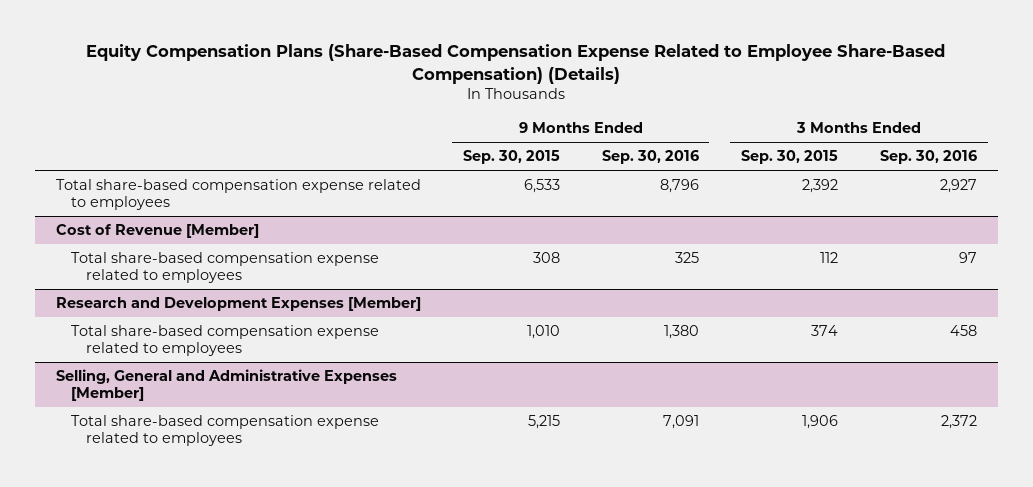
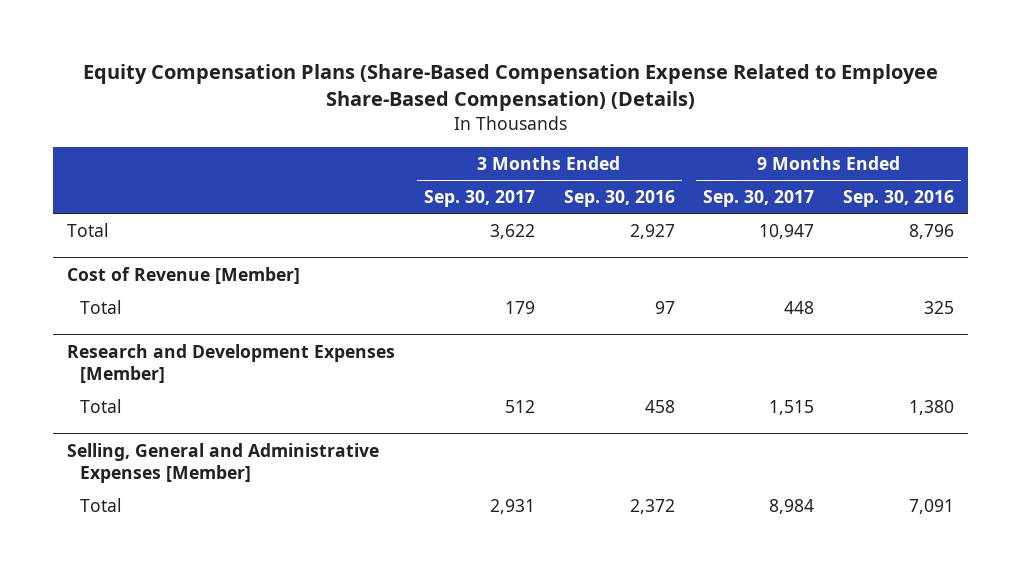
[462,150,560,165] Sep. 30, 2015 -> none
[740,150,838,165] Sep. 30, 2015 -> none
none -> [423,190,535,208] Sep. 30, 2017
none -> [703,190,815,208] Sep. 30, 2017
[55,179,421,211] Total share-based compensation expense related to employees -> [67,222,110,237] Total
[70,252,379,284] Total share-based compensation expense related to employees -> [80,299,123,314] Total
[70,325,379,357] Total share-based compensation expense related to employees -> [80,398,123,413] Total
[70,415,379,447] Total share-based compensation expense related to employees -> [80,497,123,512] Total

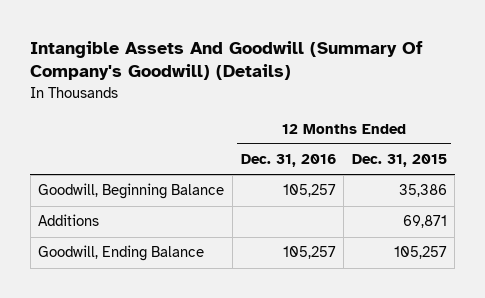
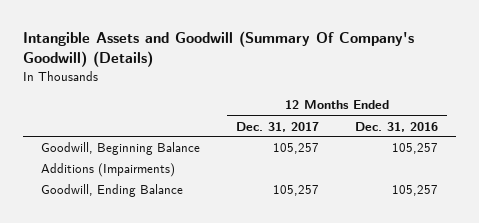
[30,40,424,81] Intangible Assets And Goodwill (Summary Of Company's Goodwill) (Details) -> [22,30,414,68] Intangible Assets and Goodwill (Summary Of Company's Goodwill) (Details)
[351,154,447,168] Dec. 31, 2015 -> none
none -> [235,121,319,132] Dec. 31, 2017
[38,214,100,227] Additions -> [40,163,175,178] Additions (Impairments)

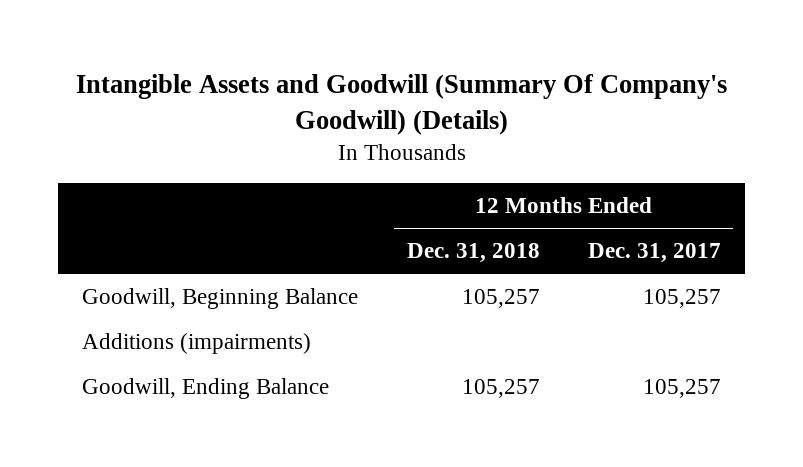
[355,121,439,132] Dec. 31, 2016 -> none
none -> [406,243,540,264] Dec. 31, 2018
[40,163,175,178] Additions (Impairments) -> [81,333,311,355] Additions (impairments)

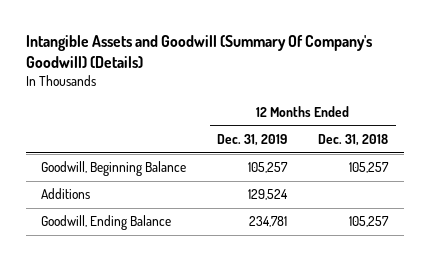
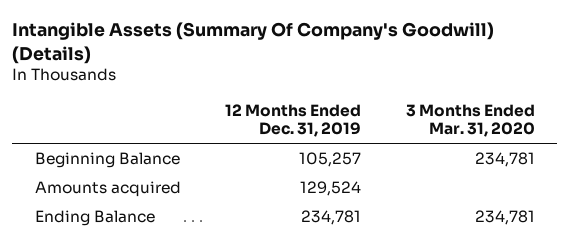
[25,34,372,68] Intangible Assets and Goodwill (Summary Of Company's Goodwill) (Details) -> [12,22,495,64] Intangible Assets (Summary Of Company's Goodwill) (Details)
[318,134,389,147] Dec. 31, 2018 -> none
none -> [405,103,535,137] 3 Months Ended Mar. 31, 2020
[41,161,187,177] Goodwill, Beginning Balance -> [34,152,180,169] Beginning Balance
[41,188,91,200] Additions -> [34,181,181,198] Amounts acquired
[41,215,172,231] Goodwill, Ending Balance -> [34,210,155,227] Ending Balance

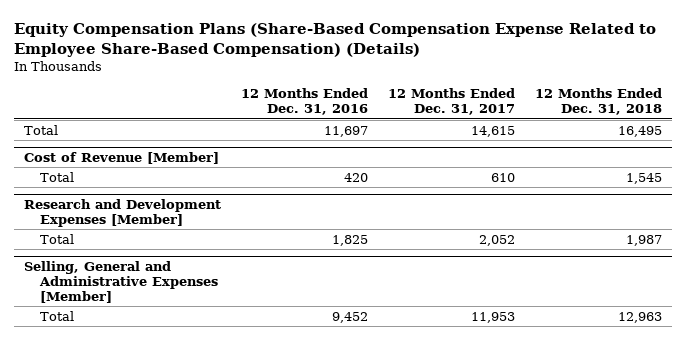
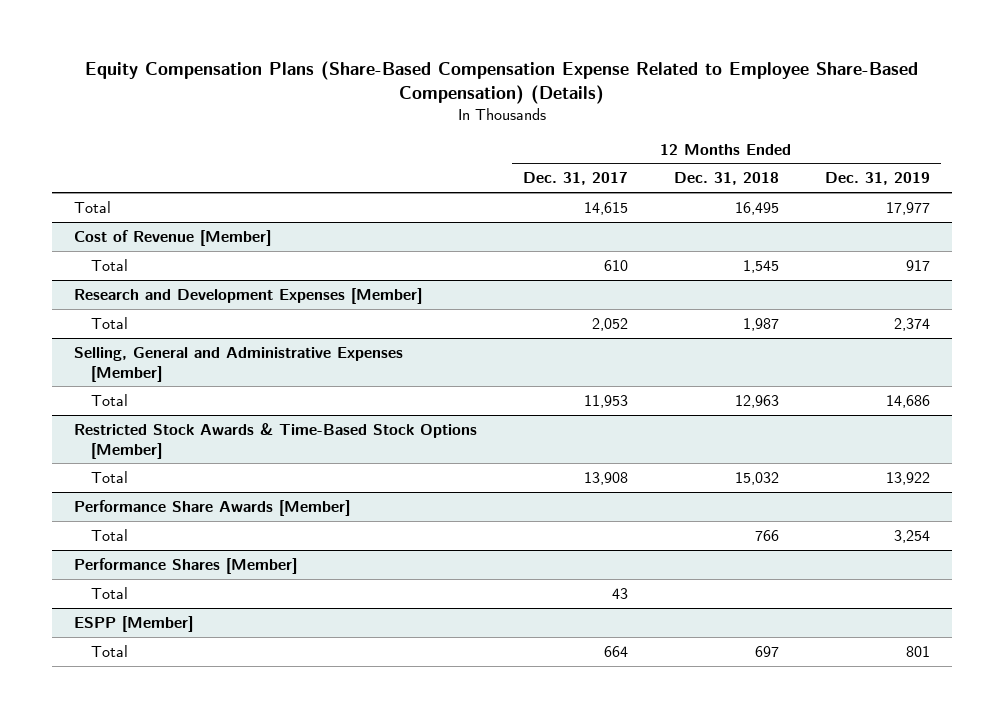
[241,88,369,116] 12 Months Ended Dec. 31, 2016 -> none
none -> [824,172,930,186] Dec. 31, 2019
none -> [74,422,478,459] Restricted Stock Awards & Time-Based Stock Options [Member]
none -> [90,470,128,483] Total
none -> [74,499,351,516] Performance Share Awards [Member]
none -> [90,528,128,541] Total
none -> [74,557,298,574] Performance Shares [Member]
none -> [90,586,128,599] Total
none -> [74,615,194,632] ESPP [Member]
none -> [90,644,128,657] Total

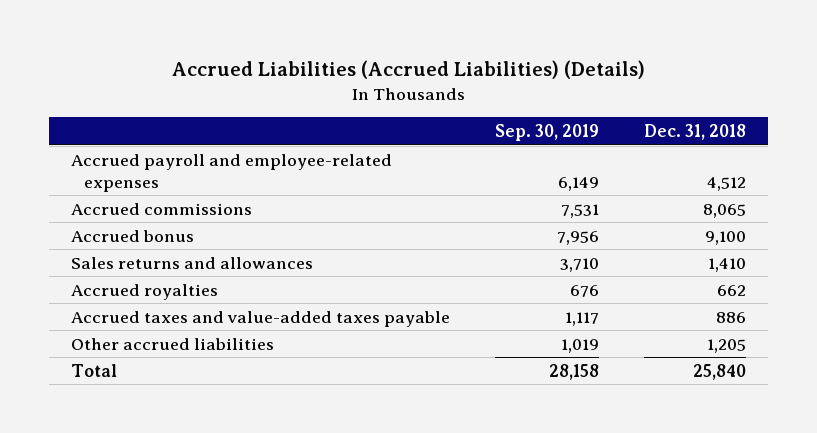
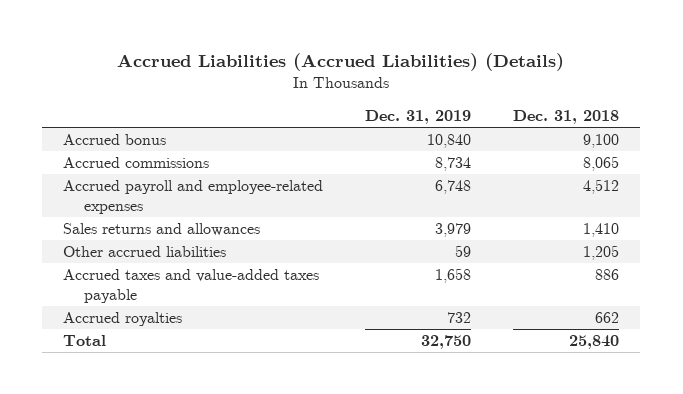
[495,123,600,141] Sep. 30, 2019 -> none
none -> [365,110,472,125] Dec. 31, 2019
[71,202,253,215] Accrued commissions -> [63,157,210,169] Accrued commissions
[71,153,393,192] Accrued payroll and employee-related expenses -> [63,180,324,214] Accrued payroll and employee-related expenses
[71,310,451,327] Accrued taxes and value-added taxes payable -> [63,269,320,303] Accrued taxes and value-added taxes payable
[71,283,219,300] Accrued royalties -> [63,312,183,327] Accrued royalties

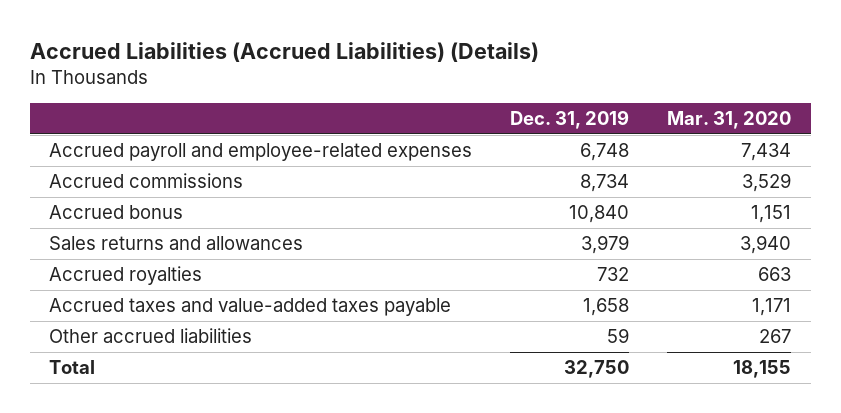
[513,110,620,125] Dec. 31, 2018 -> none
none -> [667,110,792,129] Mar. 31, 2020
[63,157,210,169] Accrued commissions -> [49,173,244,189] Accrued commissions
[63,134,167,146] Accrued bonus -> [49,205,184,220] Accrued bonus
[63,269,320,303] Accrued taxes and value-added taxes payable -> [49,298,452,317] Accrued taxes and value-added taxes payable
[63,246,227,258] Other accrued liabilities -> [49,328,253,344] Other accrued liabilities

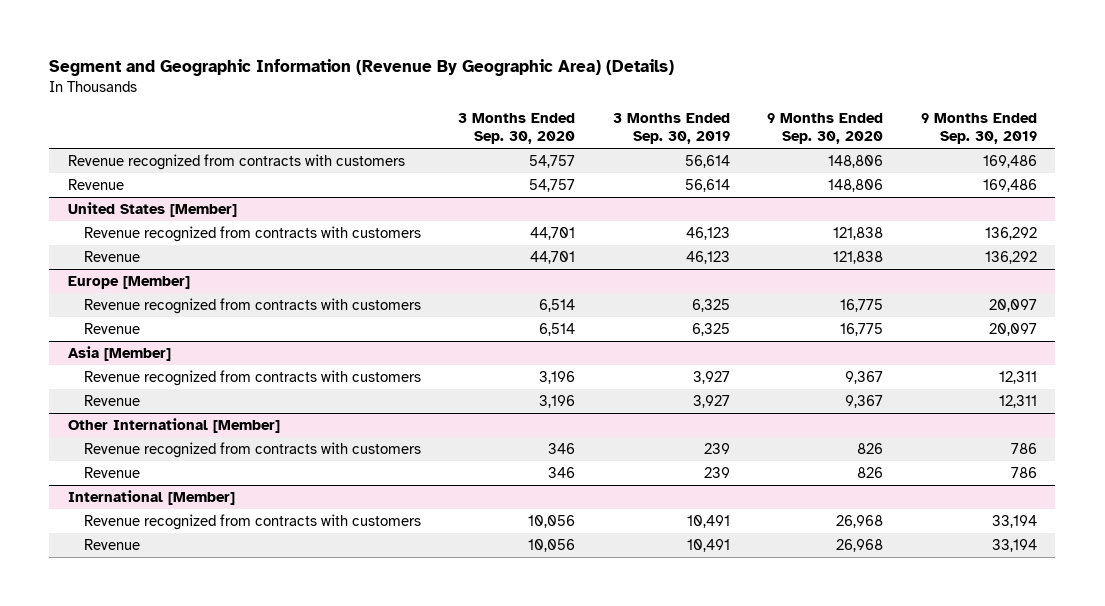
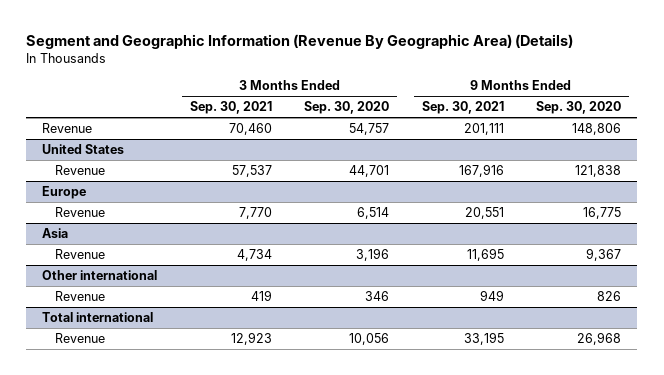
[612,113,730,144] 3 Months Ended Sep. 30, 2019 -> none
[920,113,1037,144] 9 Months Ended Sep. 30, 2019 -> none
none -> [189,101,272,115] Sep. 30, 2021
none -> [421,101,504,115] Sep. 30, 2021
[67,154,405,171] Revenue recognized from contracts with customers -> none
[84,226,422,243] Revenue recognized from contracts with customers -> none
[67,202,237,218] United States [Member] -> [42,144,125,155] United States
[84,298,422,315] Revenue recognized from contracts with customers -> none
[67,276,190,290] Europe [Member] -> [42,186,87,200] Europe
[84,370,422,387] Revenue recognized from contracts with customers -> none
[67,346,171,362] Asia [Member] -> [42,228,69,239] Asia
[84,442,422,459] Revenue recognized from contracts with customers -> none
[67,418,280,434] Other International [Member] -> [42,270,158,281] Other international
[84,514,422,531] Revenue recognized from contracts with customers -> none
[67,490,235,506] International [Member] -> [42,312,154,323] Total international

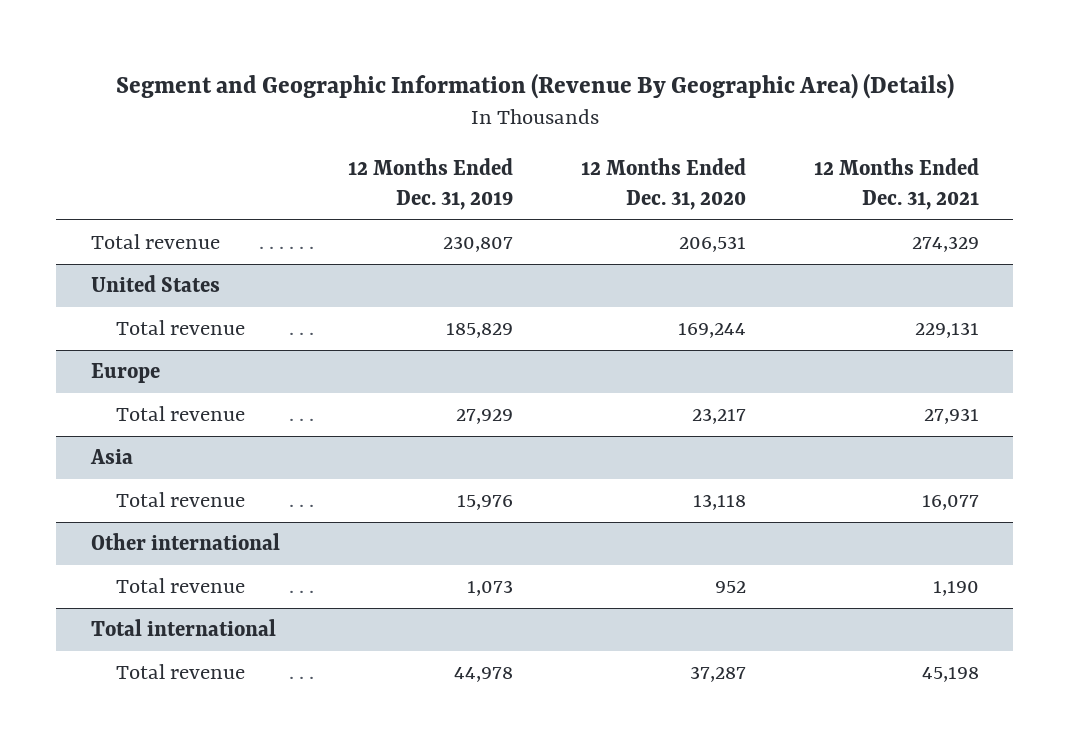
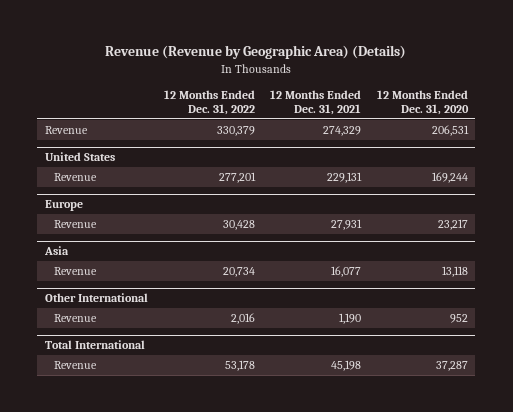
[115,72,954,99] Segment and Geographic Information (Revenue By Geographic Area) (Details) -> [105,45,407,60] Revenue (Revenue by Geographic Area) (Details)
[347,158,513,210] 12 Months Ended Dec. 31, 2019 -> none
none -> [163,90,255,116] 12 Months Ended Dec. 31, 2022
[90,234,220,250] Total revenue -> [45,126,89,135] Revenue
[116,320,246,336] Total revenue -> [54,173,98,182] Revenue
[116,406,246,422] Total revenue -> [54,220,98,229] Revenue
[116,492,246,508] Total revenue -> [54,267,98,276] Revenue
[90,533,280,551] Other international -> [45,293,149,303] Other International
[116,578,246,594] Total revenue -> [54,314,98,323] Revenue
[90,619,276,637] Total international -> [45,340,146,350] Total International
[116,664,246,680] Total revenue -> [54,361,98,370] Revenue

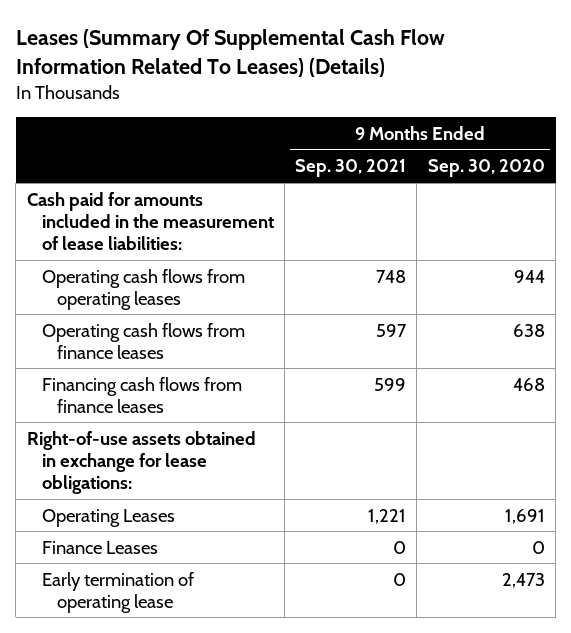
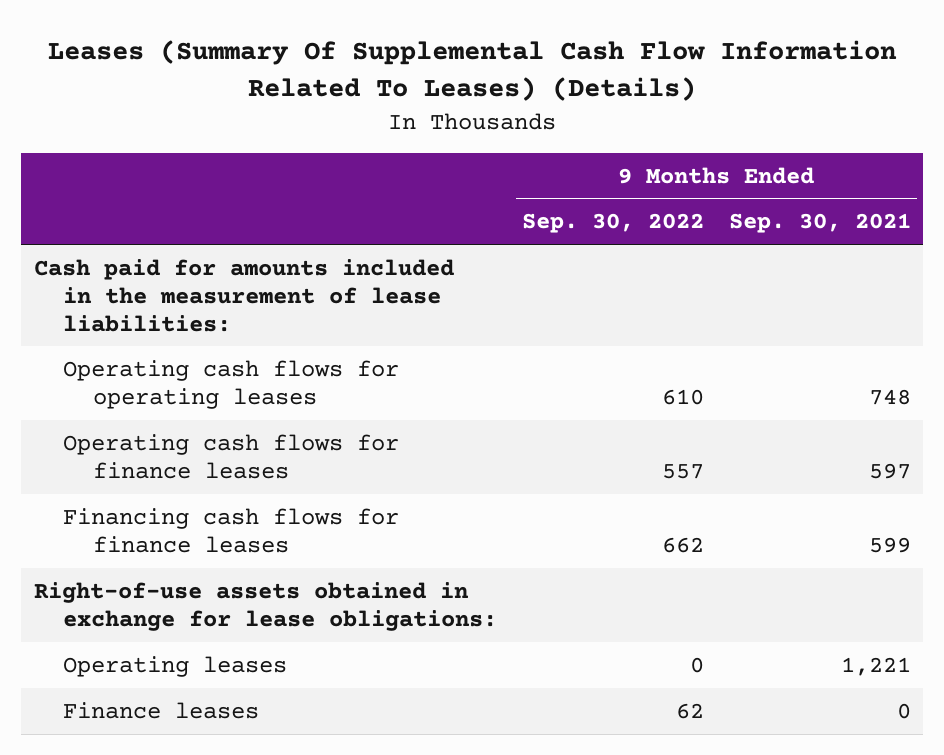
[427,159,545,178] Sep. 30, 2020 -> none
none -> [521,213,704,234] Sep. 30, 2022
[41,268,245,310] Operating cash flows from operating leases -> [63,359,400,409] Operating cash flows for operating leases
[41,322,245,359] Operating cash flows from finance leases -> [63,433,400,479] Operating cash flows for finance leases
[41,376,242,413] Financing cash flows from finance leases -> [63,507,400,553] Financing cash flows for finance leases
[41,571,194,613] Early termination of operating lease -> none
[41,508,175,527] Operating Leases -> [63,655,288,677] Operating leases
[41,540,158,554] Finance Leases -> [63,701,260,719] Finance leases

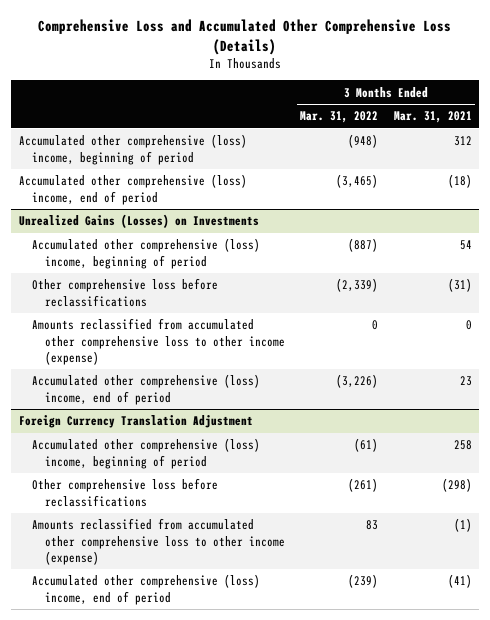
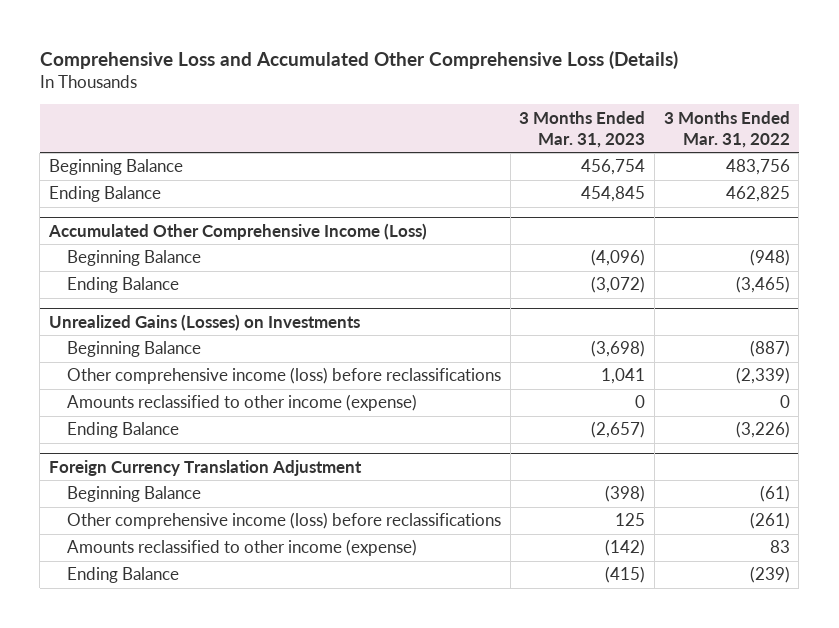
[393,111,472,124] Mar. 31, 2021 -> none
none -> [519,110,646,148] 3 Months Ended Mar. 31, 2023
none -> [49,159,184,176] Beginning Balance
none -> [49,186,162,203] Ending Balance
none -> [48,222,428,240] Accumulated Other Comprehensive Income (Loss)
[18,134,247,165] Accumulated other comprehensive (loss) income, beginning of period -> [67,250,202,267] Beginning Balance
[18,174,247,205] Accumulated other comprehensive (loss) income, end of period -> [67,277,180,294] Ending Balance
[32,238,261,269] Accumulated other comprehensive (loss) income, beginning of period -> [67,341,202,358] Beginning Balance
[32,278,219,307] Other comprehensive loss before reclassifications -> [67,367,502,385] Other comprehensive income (loss) before reclassifications
[32,318,286,365] Amounts reclassified from accumulated other comprehensive loss to other income (expense) -> [67,394,418,412] Amounts reclassified to other income (expense)
[32,374,261,405] Accumulated other comprehensive (loss) income, end of period -> [67,422,180,439] Ending Balance
[32,438,261,469] Accumulated other comprehensive (loss) income, beginning of period -> none
none -> [67,486,202,503] Beginning Balance
[32,478,219,507] Other comprehensive loss before reclassifications -> [67,512,502,530] Other comprehensive income (loss) before reclassifications
[32,518,286,565] Amounts reclassified from accumulated other comprehensive loss to other income (expense) -> [67,539,418,557] Amounts reclassified to other income (expense)
[32,574,261,605] Accumulated other comprehensive (loss) income, end of period -> [67,567,180,584] Ending Balance

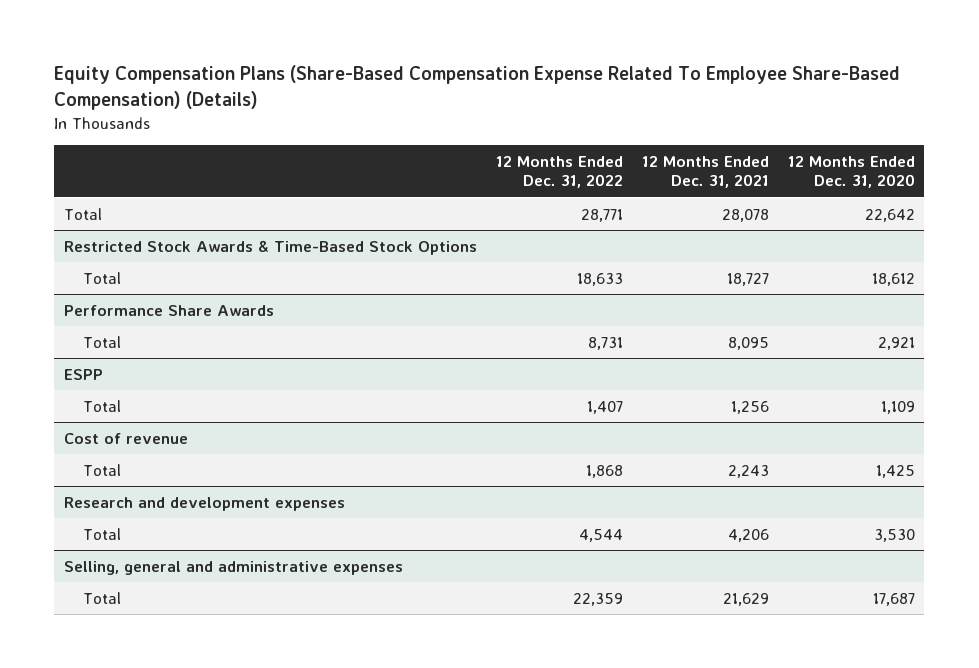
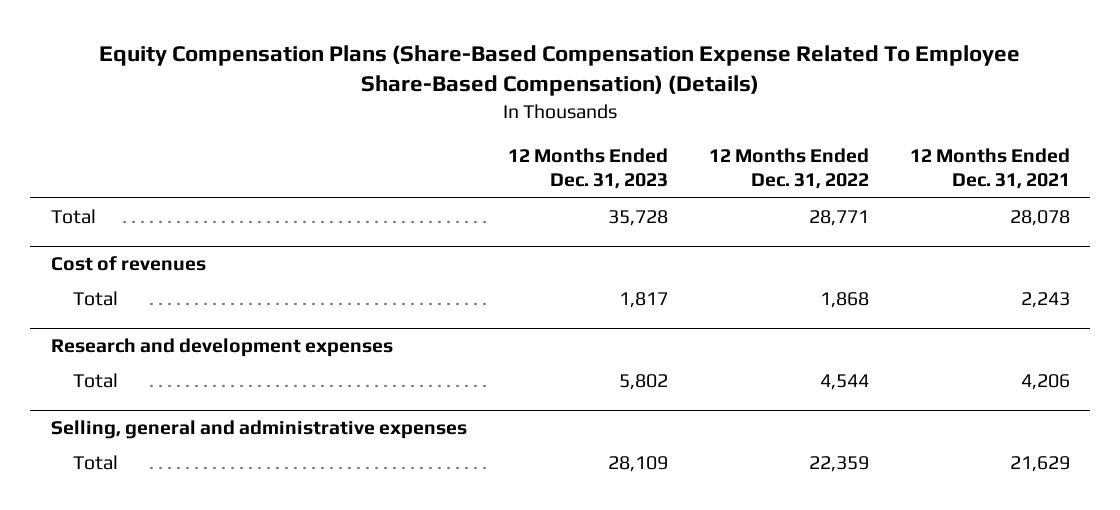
[787,155,915,189] 12 Months Ended Dec. 31, 2020 -> none
none -> [507,147,668,190] 12 Months Ended Dec. 31, 2023
[63,239,477,255] Restricted Stock Awards & Time-Based Stock Options -> none
[83,271,122,284] Total -> none
[63,304,274,316] Performance Share Awards -> none
[83,335,122,348] Total -> none
[63,368,103,380] ESPP -> none
[83,399,122,412] Total -> none
[63,432,188,444] Cost of revenue -> [50,256,206,272] Cost of revenues

